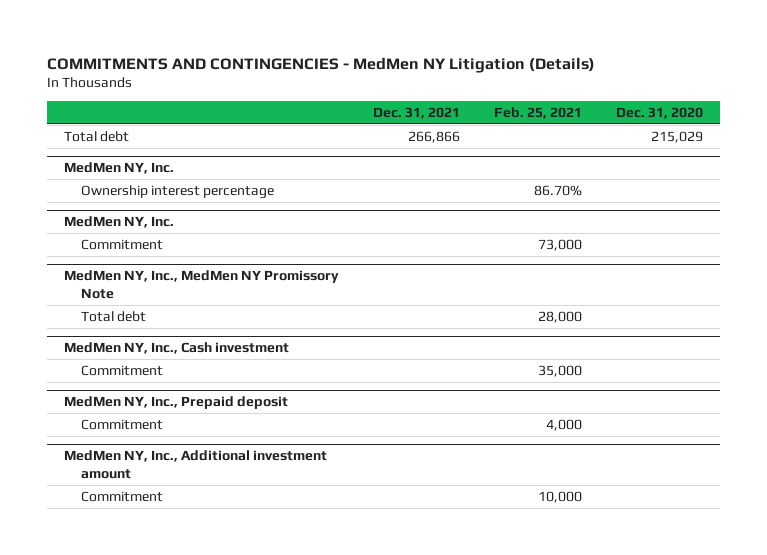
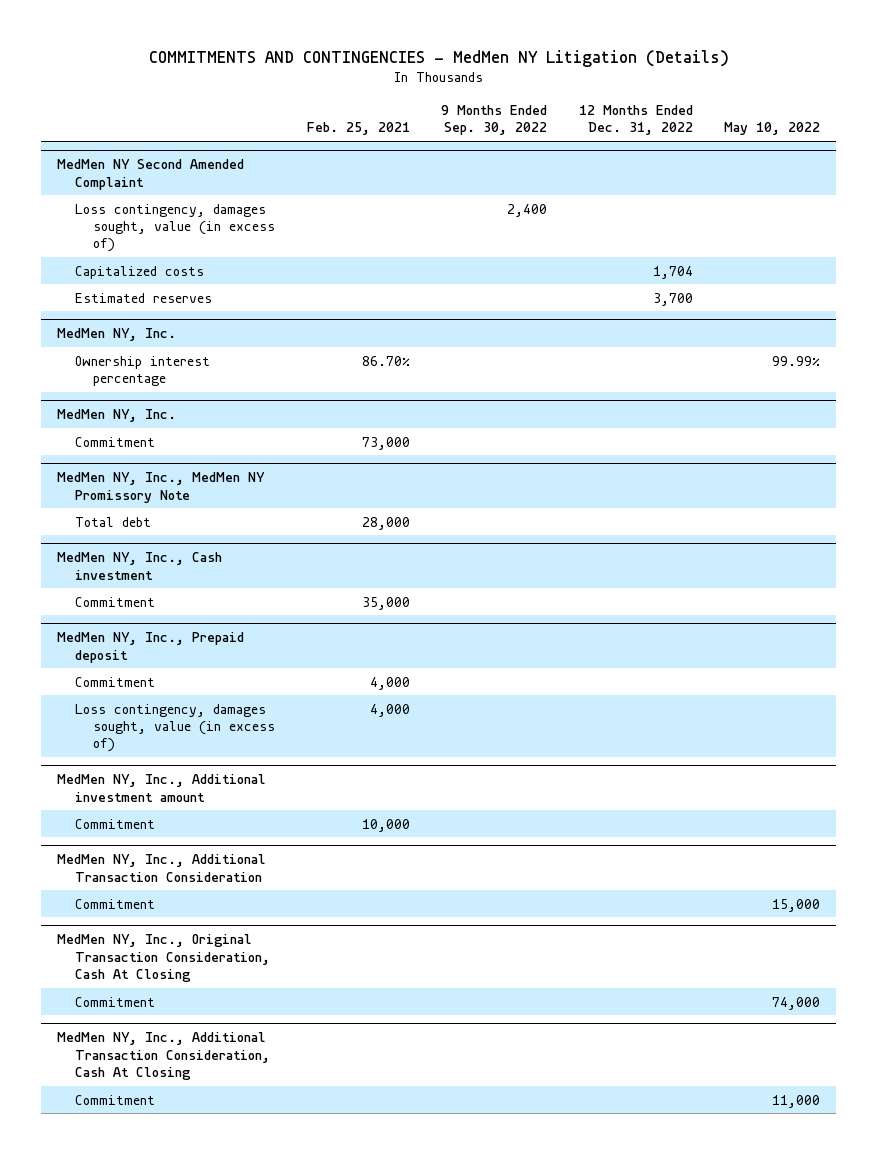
[372,106,460,119] Dec. 31, 2021 -> none
[615,106,703,119] Dec. 31, 2020 -> none
none -> [441,105,548,136] 9 Months Ended Sep. 30, 2022
none -> [578,105,693,136] 12 Months Ended Dec. 31, 2022
none -> [724,122,821,136] May 10, 2022
[64,130,130,142] Total debt -> none
none -> [56,159,244,190] MedMen NY Second Amended Complaint
none -> [74,203,276,253] Loss contingency, damages sought, value (in excess of)
none -> [74,265,204,279] Capitalized costs
none -> [74,292,212,303] Estimated reserves
none -> [74,703,276,753] Loss contingency, damages sought, value (in excess of)
none -> [56,854,266,882] MedMen NY, Inc., Additional Transaction Consideration
none -> [74,898,155,909] Commitment
none -> [56,934,270,982] MedMen NY, Inc., Original Transaction Consideration, Cash At Closing
none -> [74,996,155,1007] Commitment
none -> [56,1032,270,1080] MedMen NY, Inc., Additional Transaction Consideration, Cash At Closing
none -> [74,1094,155,1105] Commitment

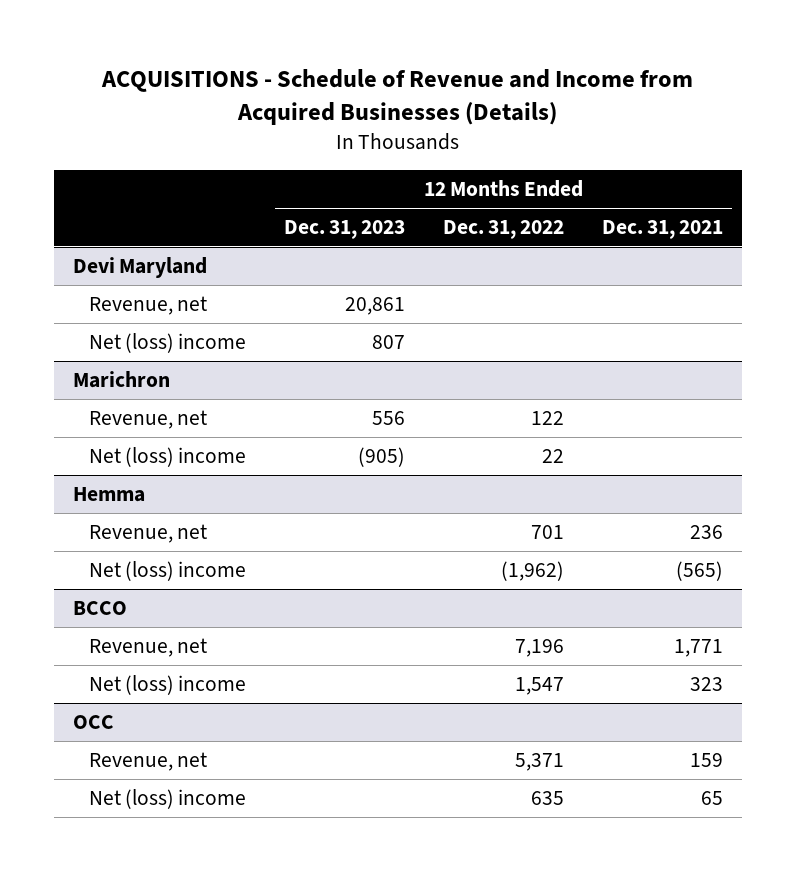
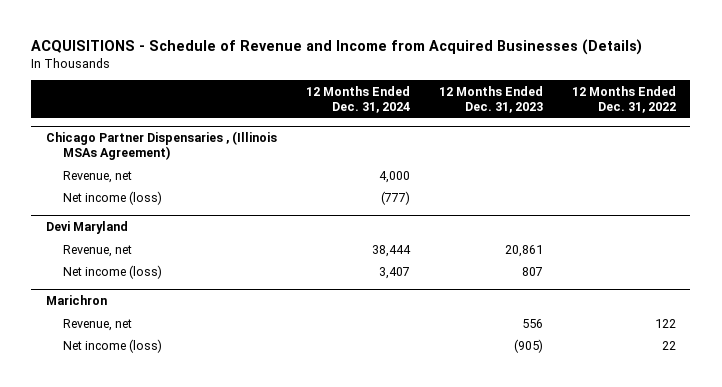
[601,220,723,240] Dec. 31, 2021 -> none
none -> [305,85,410,113] 12 Months Ended Dec. 31, 2024
none -> [45,131,277,161] Chicago Partner Dispensaries , (Illinois MSAs Agreement)
none -> [62,170,132,183] Revenue, net
none -> [62,190,162,205] Net income (loss)
[89,332,247,353] Net (loss) income -> [62,264,162,279] Net income (loss)
[72,486,145,502] Hemma -> none
[89,523,208,543] Revenue, net -> none
[89,560,247,581] Net (loss) income -> none
[72,600,127,615] BCCO -> none
[89,637,208,657] Revenue, net -> none
[89,674,247,695] Net (loss) income -> none
[72,714,114,729] OCC -> none
[89,751,208,771] Revenue, net -> none
[89,788,247,809] Net (loss) income -> none
[89,446,247,467] Net (loss) income -> [62,338,162,353] Net income (loss)

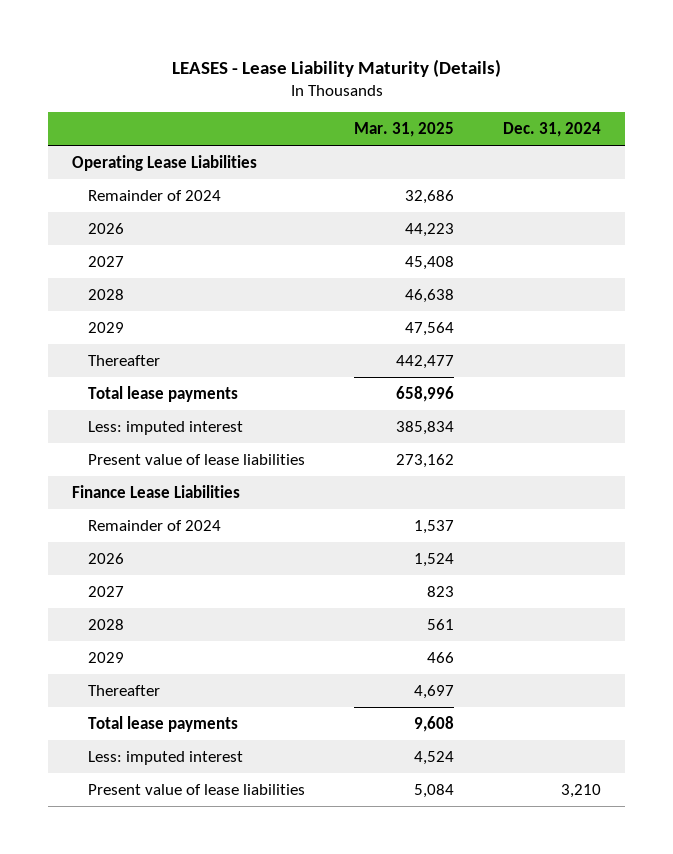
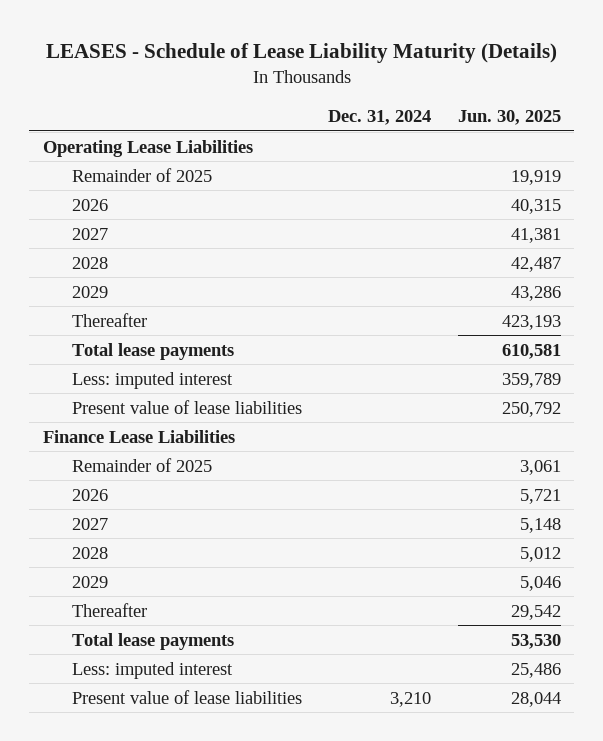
[171,58,501,77] LEASES - Lease Liability Maturity (Details) -> [45,43,557,64] LEASES - Schedule of Lease Liability Maturity (Details)
[354,121,455,137] Mar. 31, 2025 -> none
none -> [457,110,561,126] Jun. 30, 2025
[88,189,222,201] Remainder of 2024 -> [71,167,212,182] Remainder of 2025
[88,519,222,531] Remainder of 2024 -> [71,457,212,472] Remainder of 2025

